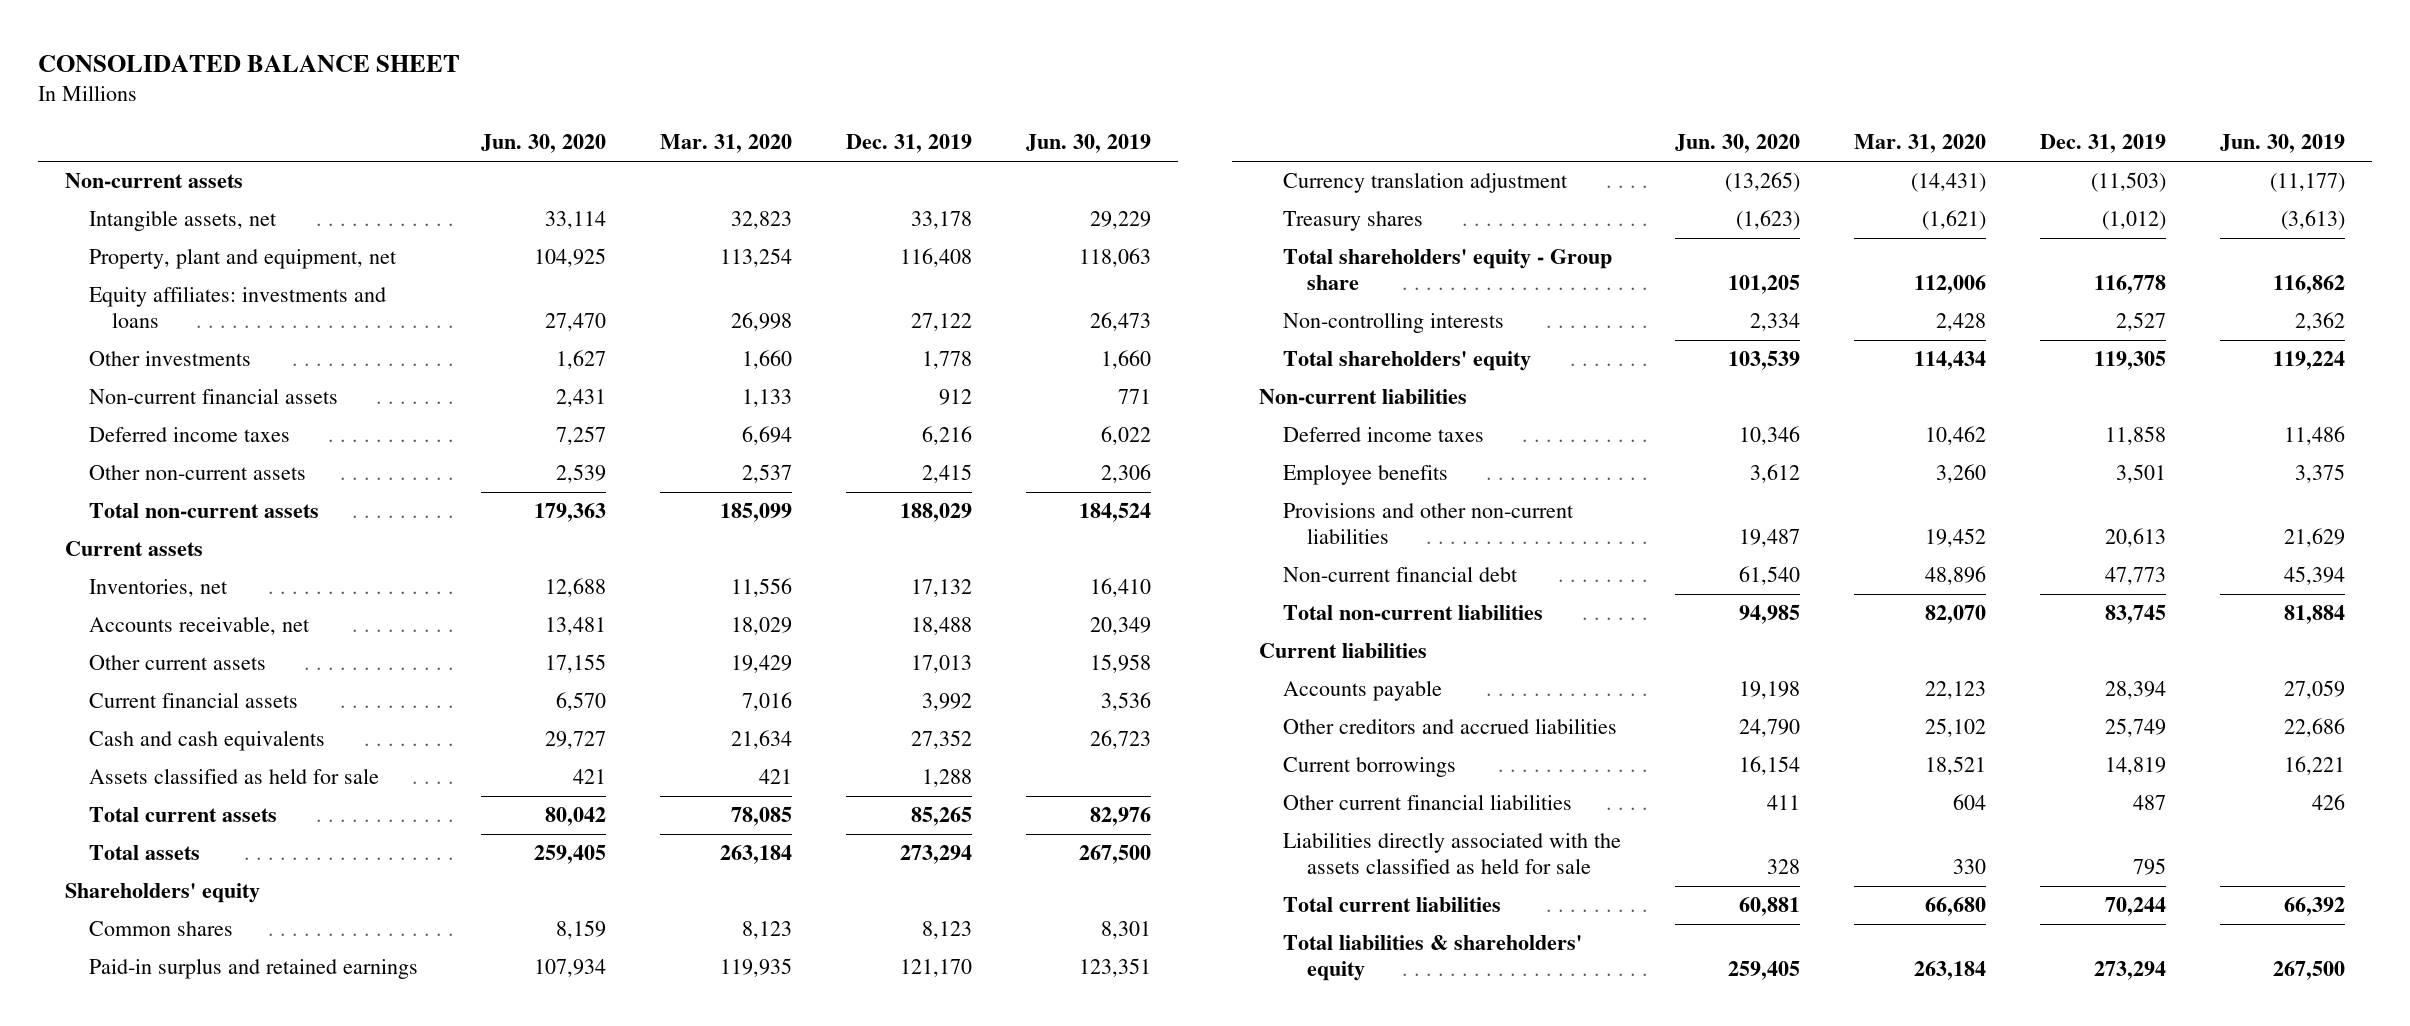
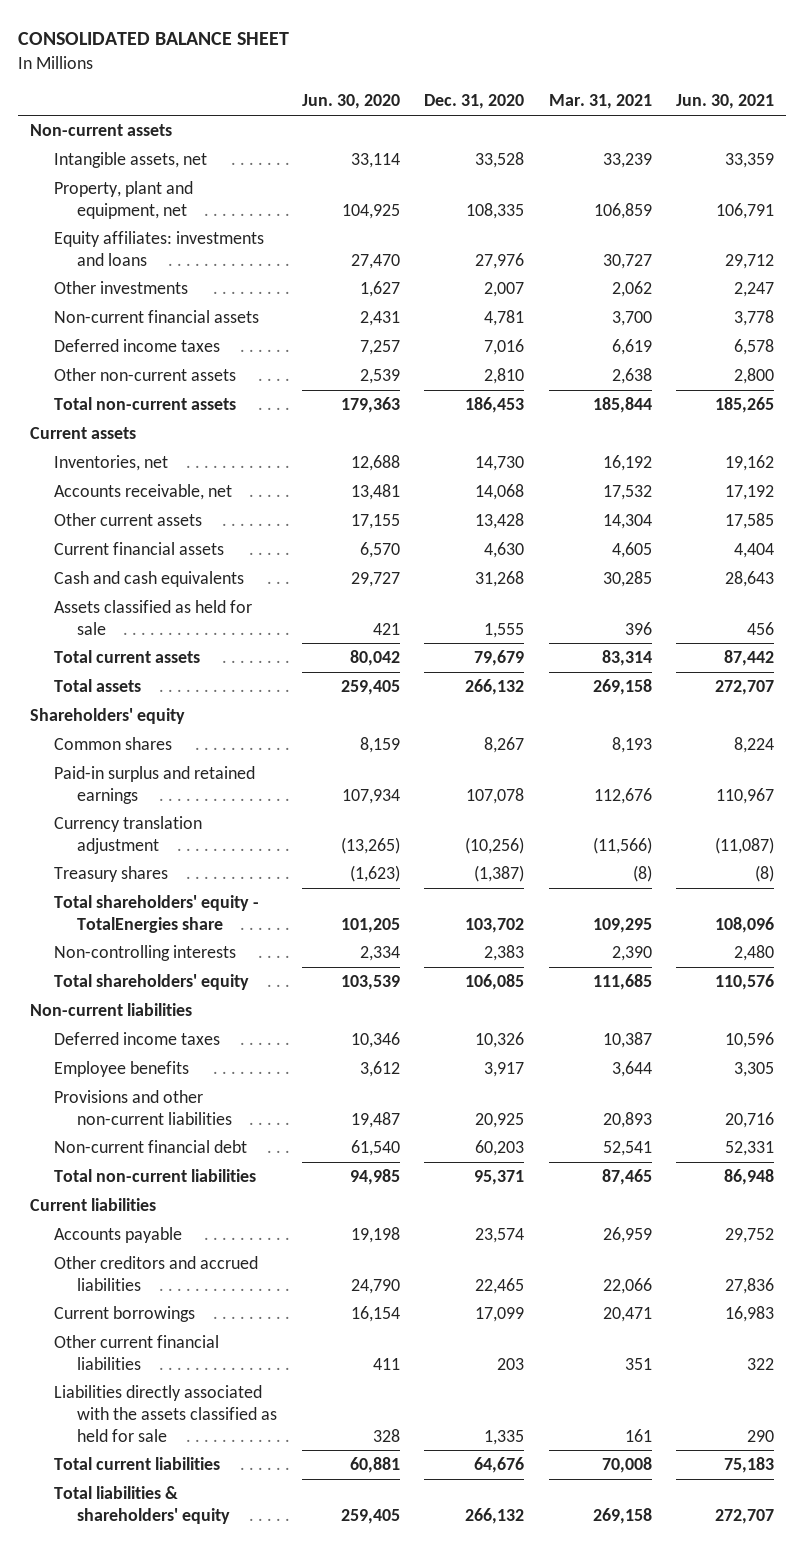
[659,134,792,154] Mar. 31, 2020 -> none
[845,134,972,154] Dec. 31, 2019 -> none
[1025,134,1151,154] Jun. 30, 2019 -> none
none -> [424,94,525,110] Dec. 31, 2020
none -> [548,94,652,110] Mar. 31, 2021
none -> [676,94,775,110] Jun. 30, 2021
[1283,249,1613,290] Total shareholders' equity - Group share -> [53,894,259,933] Total shareholders' equity - TotalEnergies share

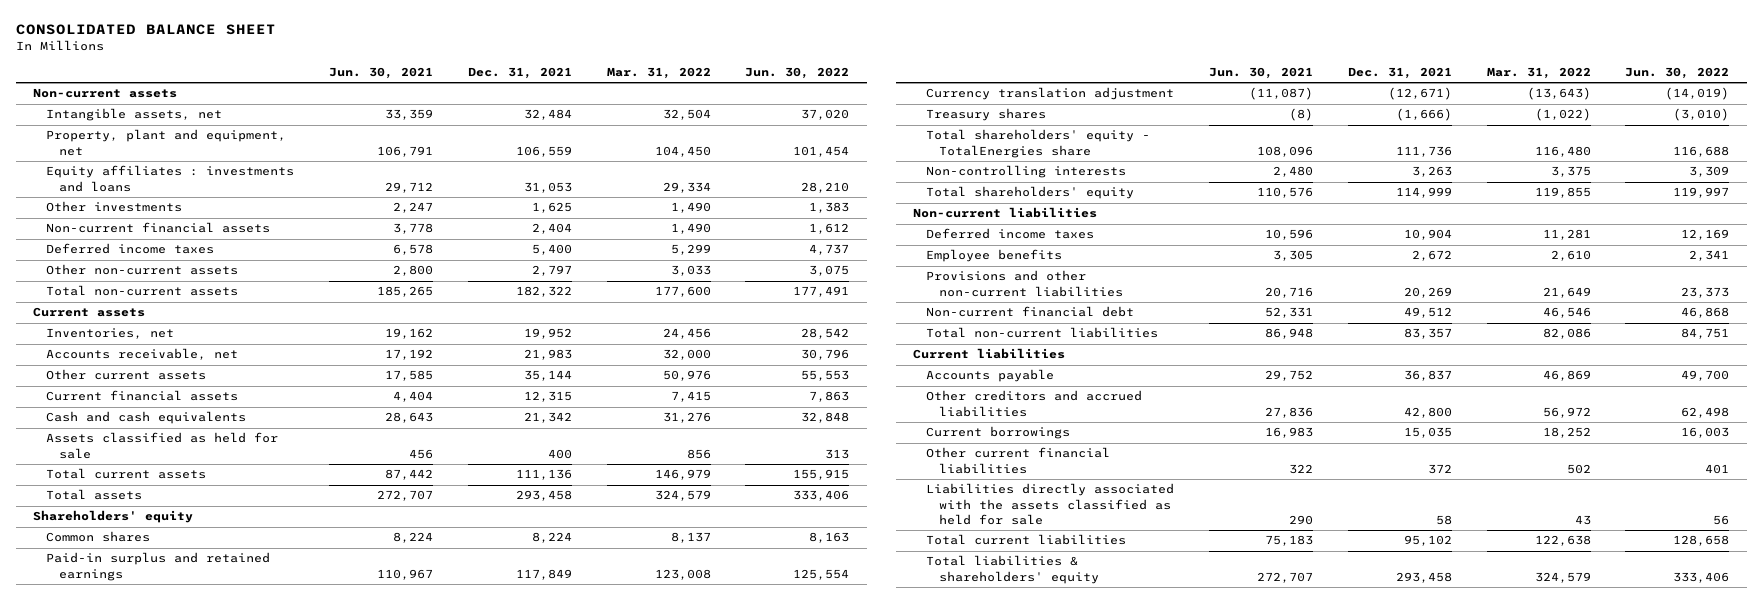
[301,94,400,110] Jun. 30, 2020 -> none
[424,94,525,110] Dec. 31, 2020 -> none
[548,94,652,110] Mar. 31, 2021 -> none
none -> [467,67,572,80] Dec. 31, 2021
none -> [606,67,711,80] Mar. 31, 2022
none -> [745,67,850,80] Jun. 30, 2022
[53,230,264,266] Equity affiliates: investments and loans -> [46,165,295,192] Equity affiliates : investments and loans

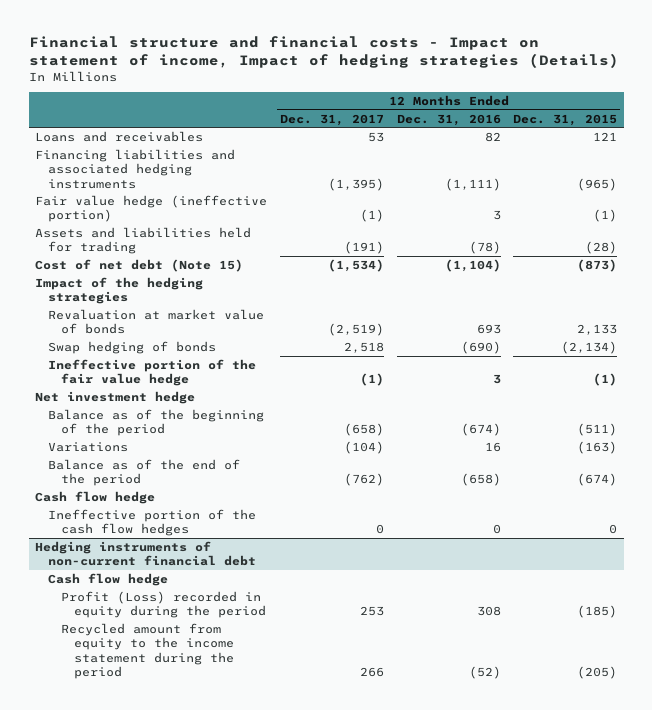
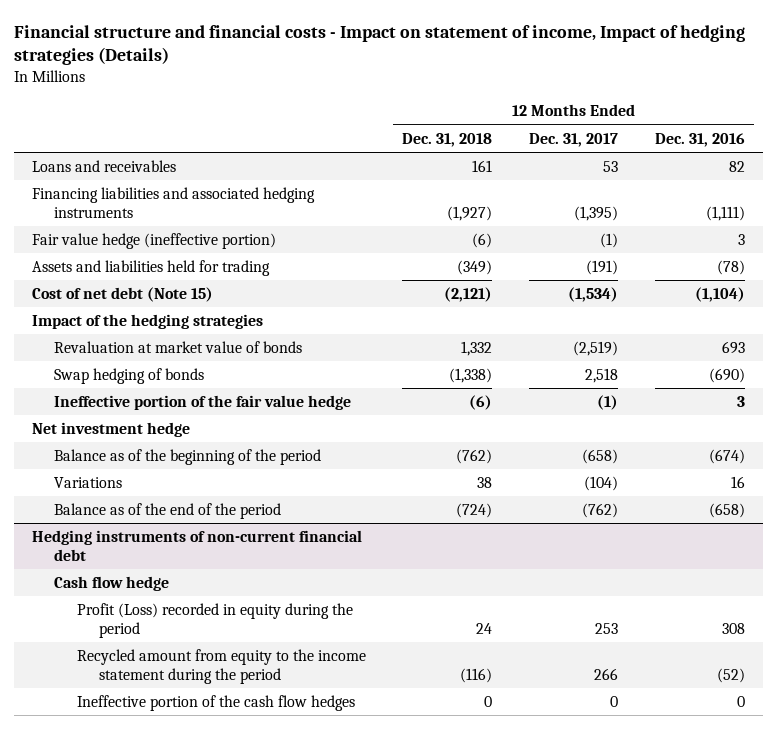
[513,113,618,126] Dec. 31, 2015 -> none
none -> [402,132,493,147] Dec. 31, 2018
[35,490,156,504] Cash flow hedge -> none
[48,508,257,537] Ineffective portion of the cash flow hedges -> none
none -> [76,694,355,711] Ineffective portion of the cash flow hedges

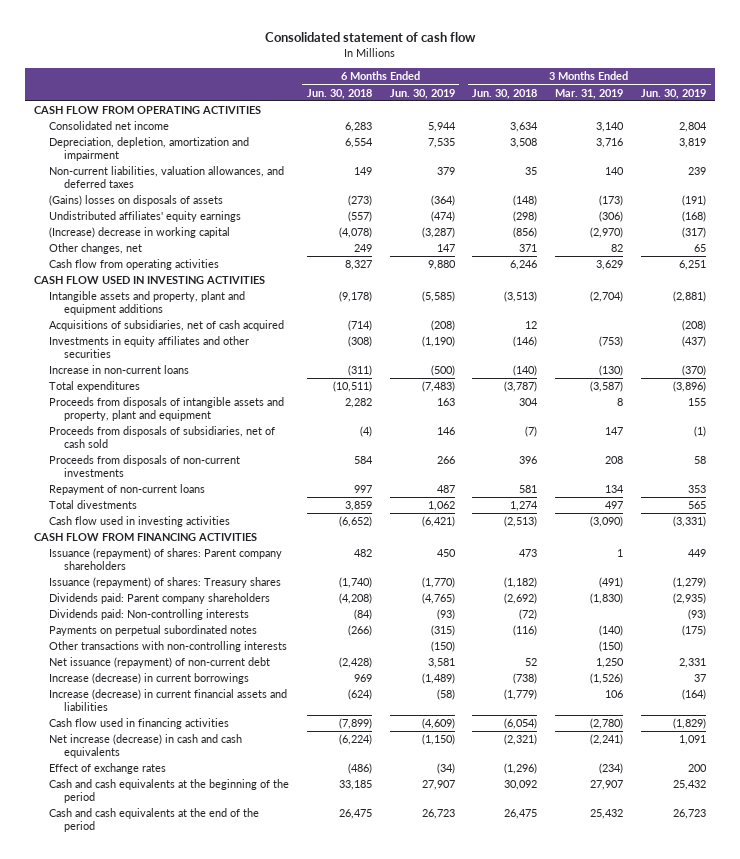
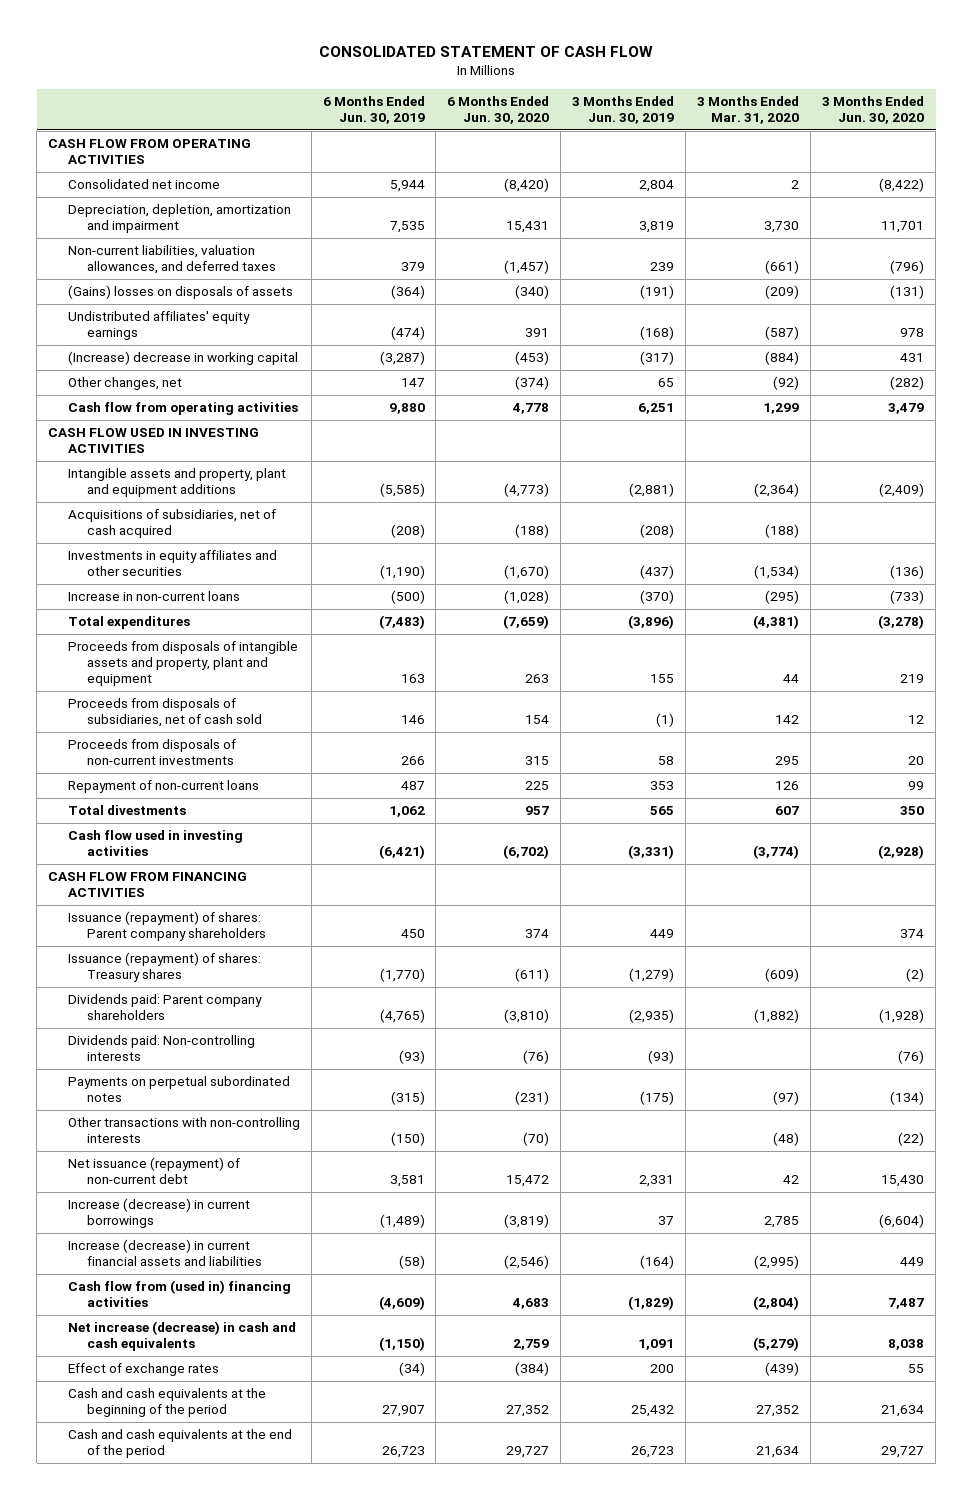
[265,32,477,43] Consolidated statement of cash flow -> [319,46,654,58] CONSOLIDATED STATEMENT OF CASH FLOW
[306,88,372,99] Jun. 30, 2018 -> none
[472,88,538,99] Jun. 30, 2018 -> none
[555,88,624,99] Mar. 31, 2019 -> none
none -> [447,96,550,125] 6 Months Ended Jun. 30, 2020
none -> [697,96,800,125] 3 Months Ended Mar. 31, 2020
none -> [822,96,925,125] 3 Months Ended Jun. 30, 2020
[48,718,229,730] Cash flow used in financing activities -> [67,1280,291,1308] Cash flow from (used in) financing activities

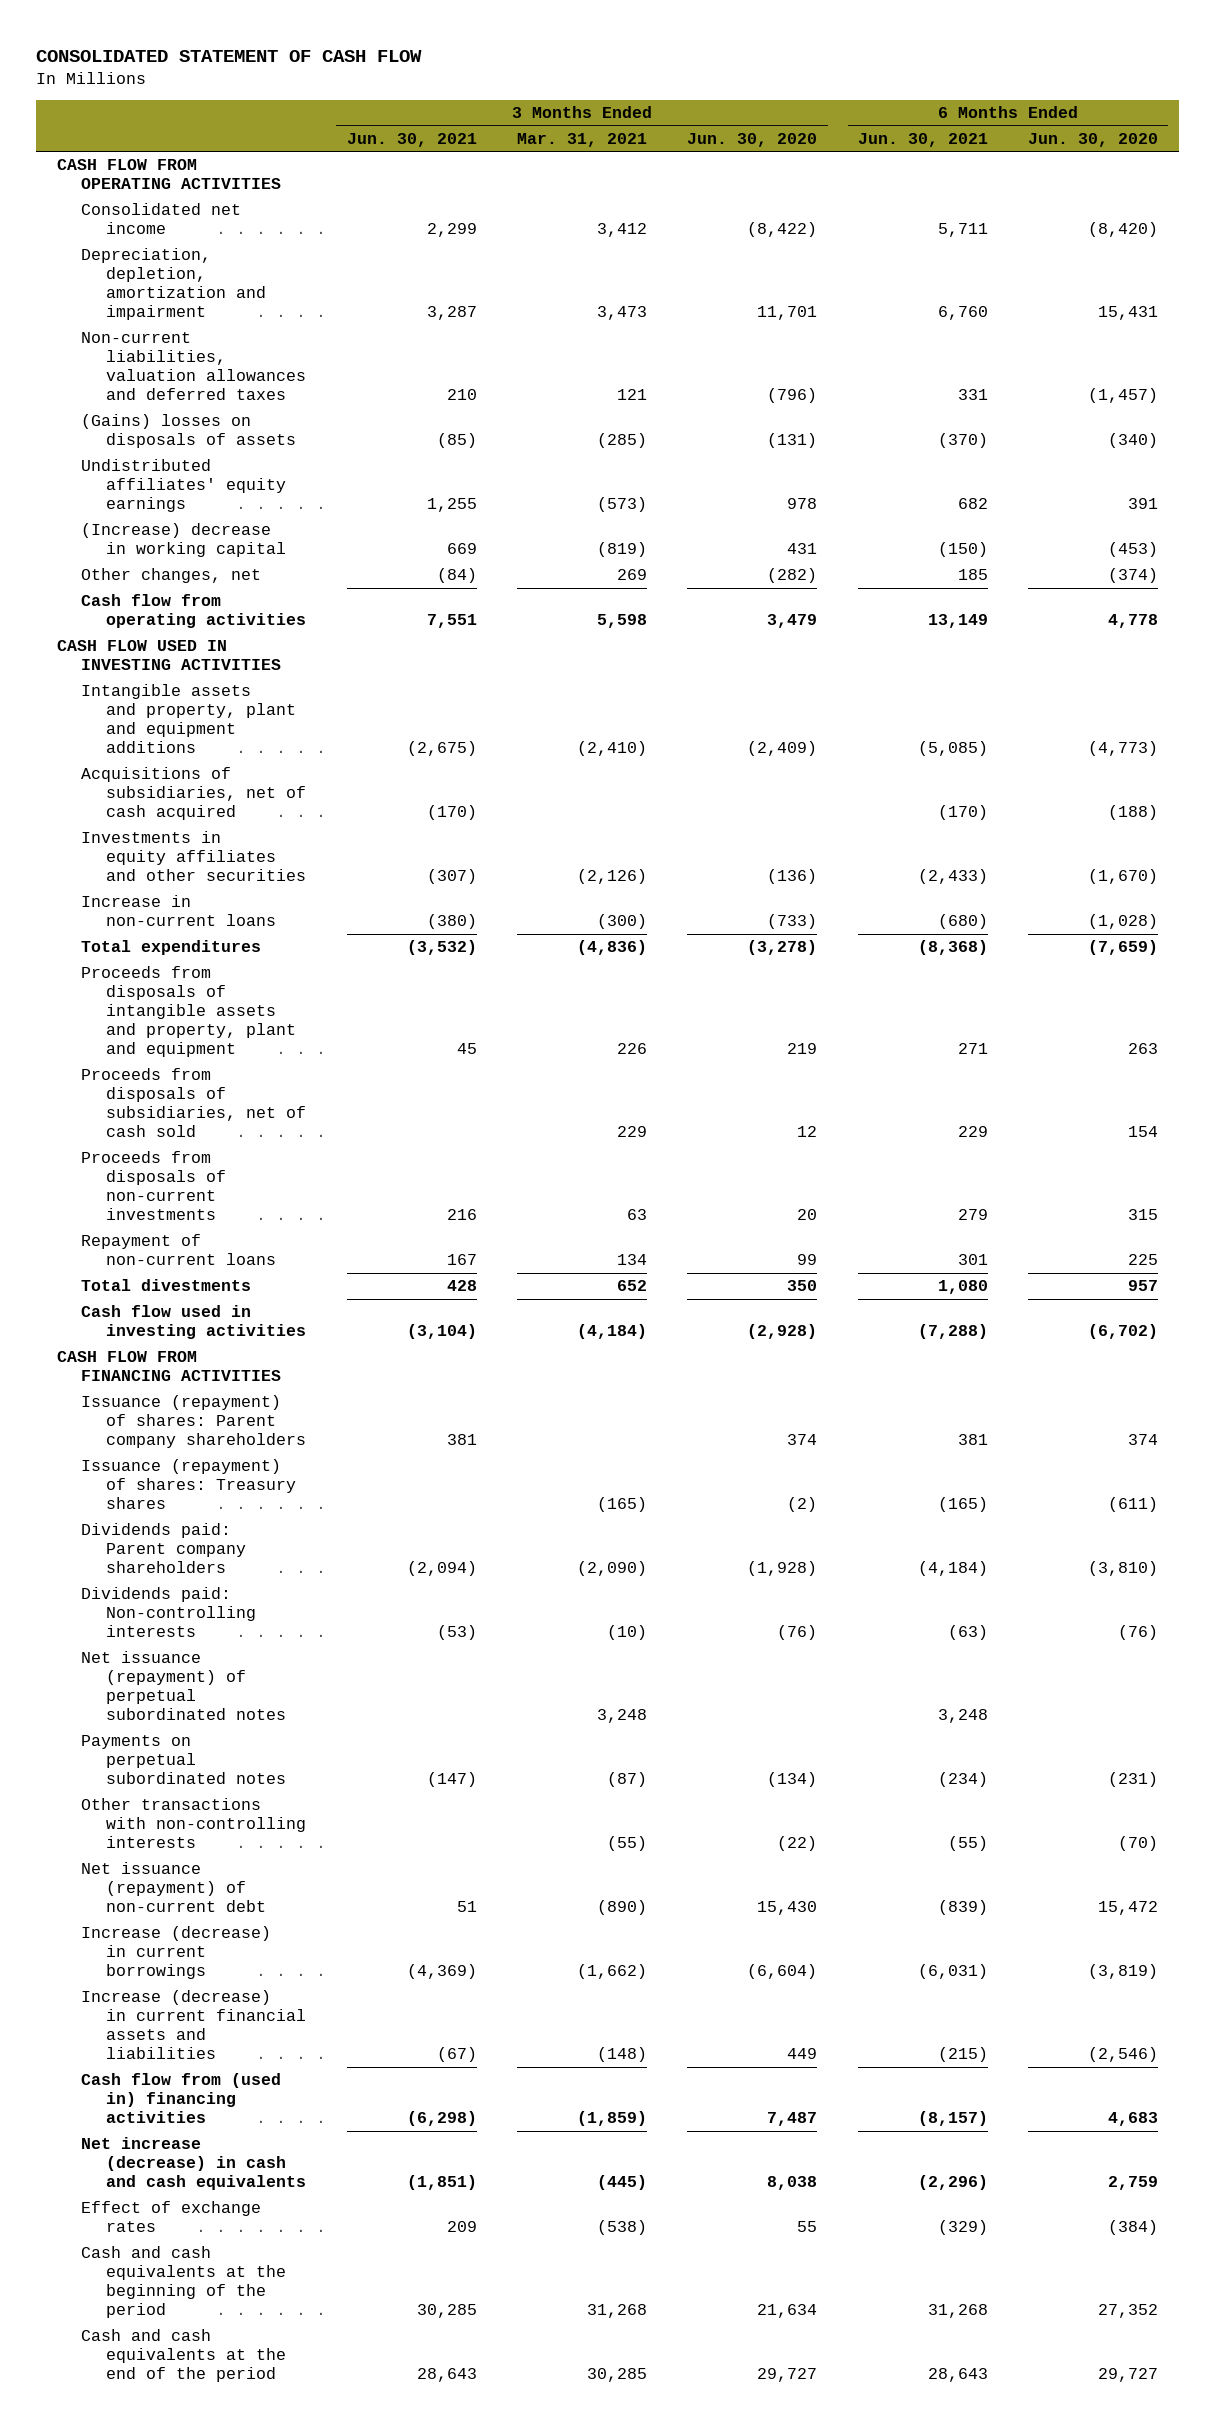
[322,96,425,125] 6 Months Ended Jun. 30, 2019 -> none
[572,96,675,125] 3 Months Ended Jun. 30, 2019 -> none
[697,96,800,125] 3 Months Ended Mar. 31, 2020 -> none
none -> [346,132,477,147] Jun. 30, 2021
none -> [517,132,648,147] Mar. 31, 2021
none -> [857,132,988,147] Jun. 30, 2021
[67,245,277,275] Non-current liabilities, valuation allowances, and deferred taxes -> [81,332,307,401] Non-current liabilities, valuation allowances and deferred taxes
none -> [81,1651,287,1721] Net issuance (repayment) of perpetual subordinated notes

